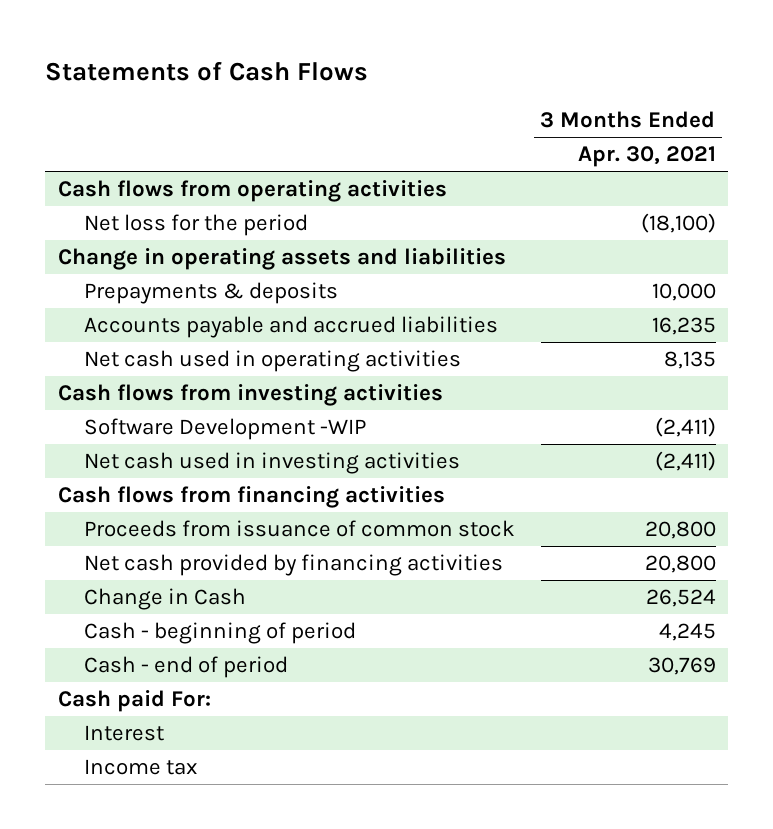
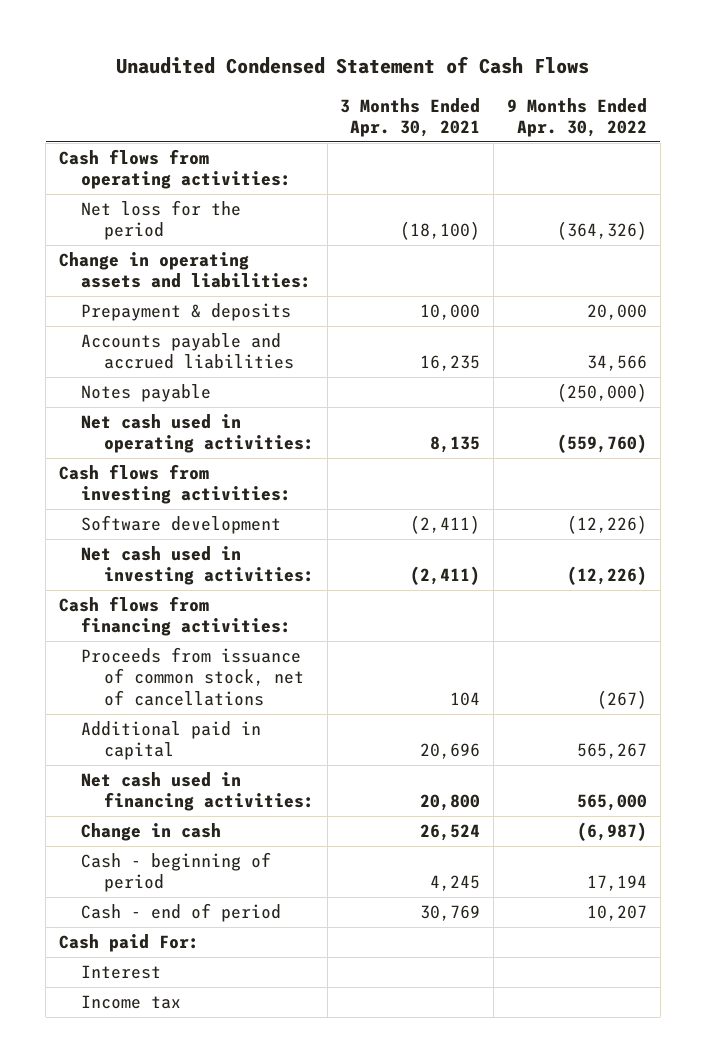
[45,61,369,82] Statements of Cash Flows -> [116,56,590,75] Unaudited Condensed Statement of Cash Flows
none -> [507,97,648,138] 9 Months Ended Apr. 30, 2022
[57,180,447,203] Cash flows from operating activities -> [59,148,292,190] Cash flows from operating activities:
[57,248,506,271] Change in operating assets and liabilities -> [59,251,312,289] Change in operating assets and liabilities:
[84,282,339,305] Prepayments & deposits -> [81,302,292,321] Prepayment & deposits
none -> [81,383,212,402] Notes payable
[84,350,462,373] Net cash used in operating activities -> [81,413,314,454] Net cash used in operating activities:
[57,384,443,407] Cash flows from investing activities -> [59,463,292,505] Cash flows from investing activities:
[84,418,367,441] Software Development -WIP -> [81,514,282,534] Software development
[84,452,461,475] Net cash used in investing activities -> [81,545,314,586] Net cash used in investing activities:
[57,486,445,509] Cash flows from financing activities -> [59,595,292,637] Cash flows from financing activities:
[84,520,516,538] Proceeds from issuance of common stock -> [81,646,304,706] Proceeds from issuance of common stock, net of cancellations
[644,521,716,540] 20,800 -> [450,691,481,706] 104
none -> [81,720,262,761] Additional paid in capital
[84,554,504,577] Net cash provided by financing activities -> [81,771,314,812] Net cash used in financing activities:
[84,588,247,611] Change in Cash -> [81,822,222,841] Change in cash

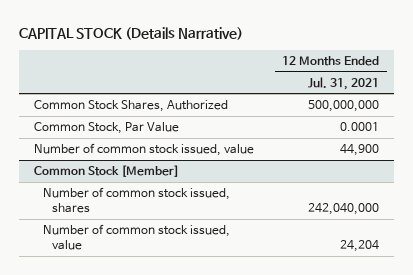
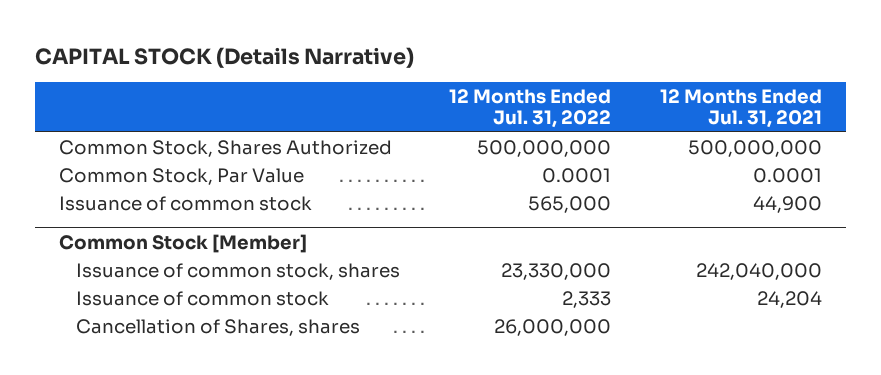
none -> [448,89,611,129] 12 Months Ended Jul. 31, 2022
[33,100,228,113] Common Stock Shares, Authorized -> [59,139,393,157] Common Stock, Shares Authorized
[33,143,254,157] Number of common stock issued, value -> [59,195,313,211] Issuance of common stock
[42,187,230,214] Number of common stock issued, shares -> [76,262,401,280] Issuance of common stock, shares
[42,224,230,251] Number of common stock issued, value -> [76,290,330,306] Issuance of common stock
none -> [76,318,361,336] Cancellation of Shares, shares

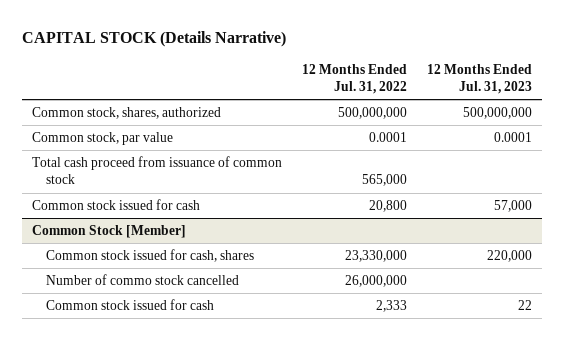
[659,89,822,129] 12 Months Ended Jul. 31, 2021 -> none
none -> [426,63,532,95] 12 Months Ended Jul. 31, 2023
[59,139,393,157] Common Stock, Shares Authorized -> [31,107,221,120] Common stock, shares, authorized
[59,167,305,185] Common Stock, Par Value -> [31,132,173,146] Common stock, par value
none -> [31,156,282,185] Total cash proceed from issuance of common stock
[59,195,313,211] Issuance of common stock -> [31,199,200,211] Common stock issued for cash
[527,195,611,213] 565,000 -> [368,200,407,213] 20,800
[76,318,361,336] Cancellation of Shares, shares -> none
[76,262,401,280] Issuance of common stock, shares -> [46,249,255,263] Common stock issued for cash, shares
none -> [46,274,240,286] Number of commo stock cancelled
[76,290,330,306] Issuance of common stock -> [46,299,215,311] Common stock issued for cash

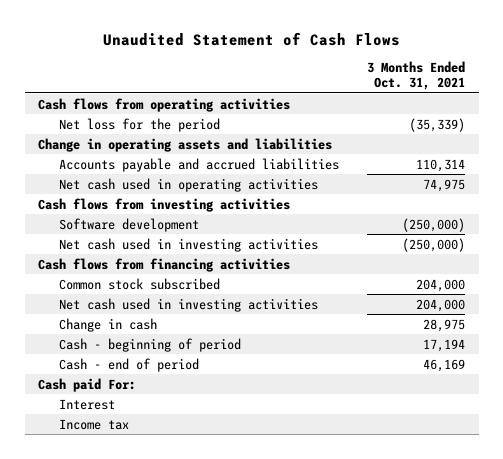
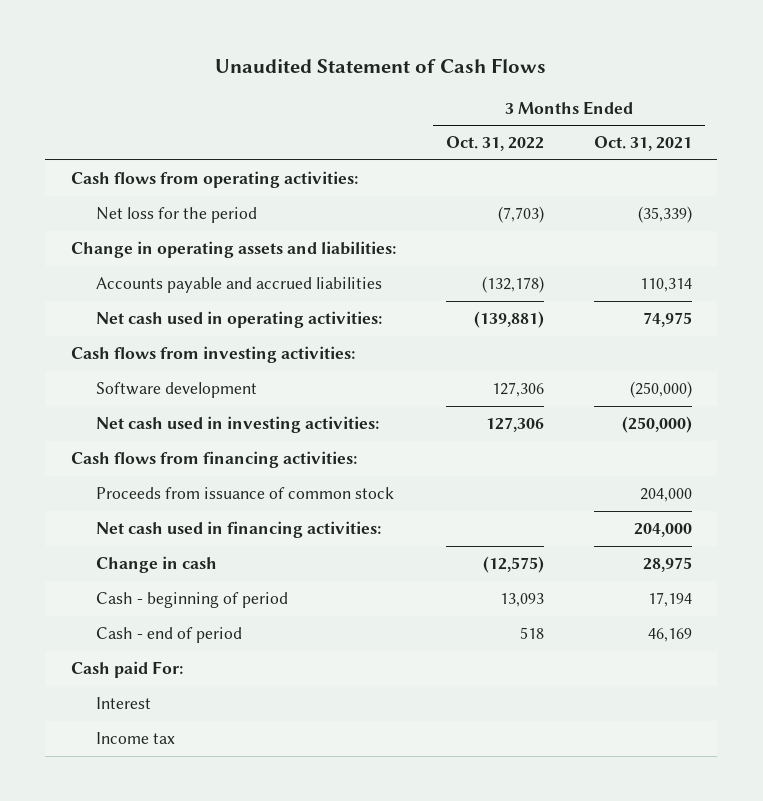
none -> [445,136,544,152] Oct. 31, 2022
[38,97,291,112] Cash flows from operating activities -> [70,171,358,189] Cash flows from operating activities:
[38,137,333,152] Change in operating assets and liabilities -> [70,241,396,259] Change in operating assets and liabilities:
[59,177,319,192] Net cash used in operating activities -> [95,311,382,329] Net cash used in operating activities:
[38,197,291,212] Cash flows from investing activities -> [70,346,355,364] Cash flows from investing activities:
[59,237,319,252] Net cash used in investing activities -> [95,416,379,434] Net cash used in investing activities:
[38,257,291,272] Cash flows from financing activities -> [70,451,357,469] Cash flows from financing activities:
[59,277,221,290] Common stock subscribed -> [95,487,394,500] Proceeds from issuance of common stock
[59,297,319,312] Net cash used in investing activities -> [95,521,381,539] Net cash used in financing activities:

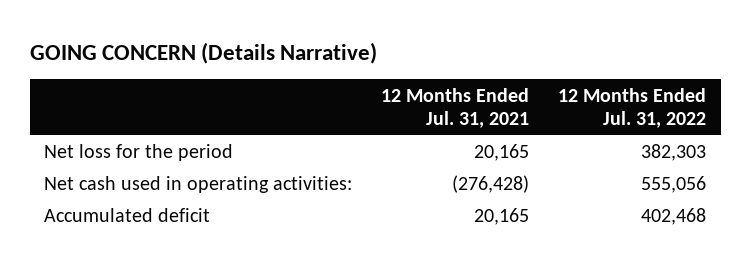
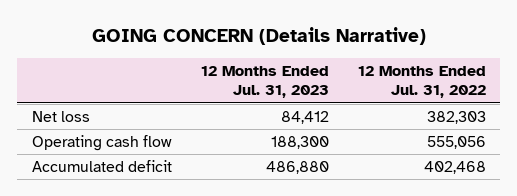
[381,87,530,129] 12 Months Ended Jul. 31, 2021 -> none
none -> [200,65,329,99] 12 Months Ended Jul. 31, 2023
[44,144,234,162] Net loss for the period -> [31,111,90,123] Net loss
[44,176,353,194] Net cash used in operating activities: -> [31,135,172,152] Operating cash flow

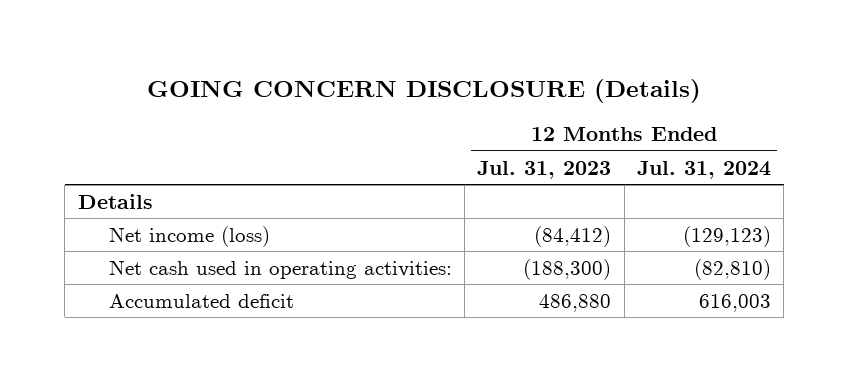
[91,26,426,45] GOING CONCERN (Details Narrative) -> [147,78,702,103] GOING CONCERN DISCLOSURE (Details)
[357,65,486,99] 12 Months Ended Jul. 31, 2022 -> none
none -> [636,160,771,179] Jul. 31, 2024
none -> [77,193,153,209] Details
[31,111,90,123] Net loss -> [108,225,270,247] Net income (loss)
[280,111,329,125] 84,412 -> [534,225,612,247] (84,412)
[31,135,172,152] Operating cash flow -> [108,259,452,279] Net cash used in operating activities:
[270,136,329,150] 188,300 -> [523,258,612,280] (188,300)

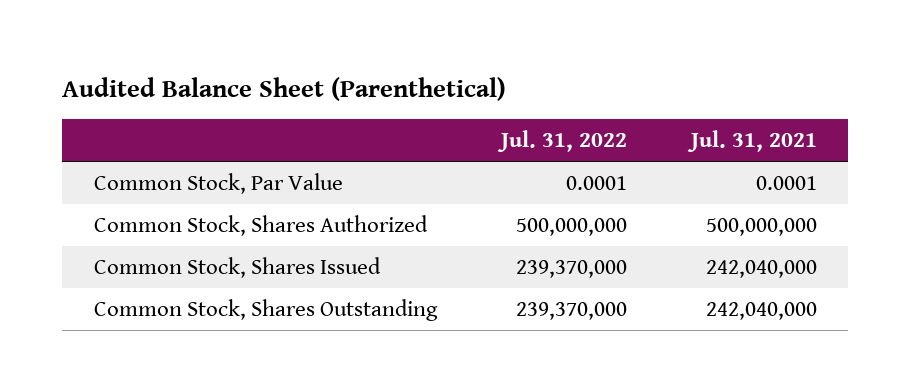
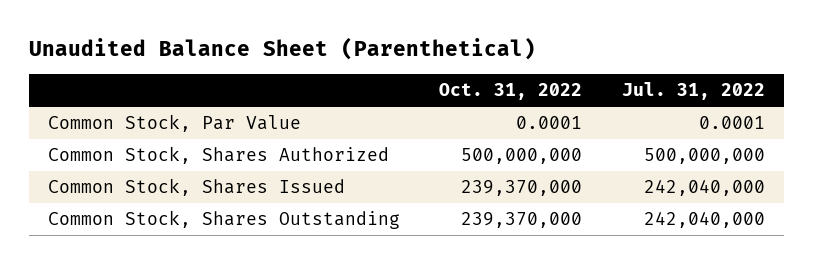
[62,77,507,102] Audited Balance Sheet (Parenthetical) -> [28,37,536,61] Unaudited Balance Sheet (Parenthetical)
[686,130,817,153] Jul. 31, 2021 -> none
none -> [439,83,583,101] Oct. 31, 2022
[515,259,627,278] 239,370,000 -> [643,179,765,197] 242,040,000
[515,301,627,320] 239,370,000 -> [643,211,765,229] 242,040,000

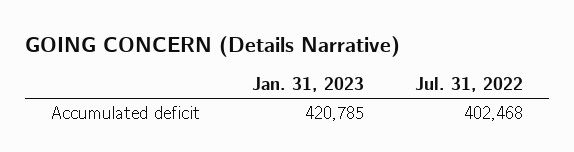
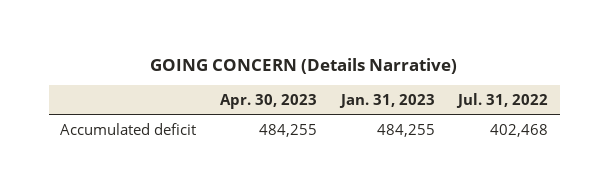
none -> [220,94,318,110] Apr. 30, 2023
[304,106,364,122] 420,785 -> [376,123,435,137] 484,255

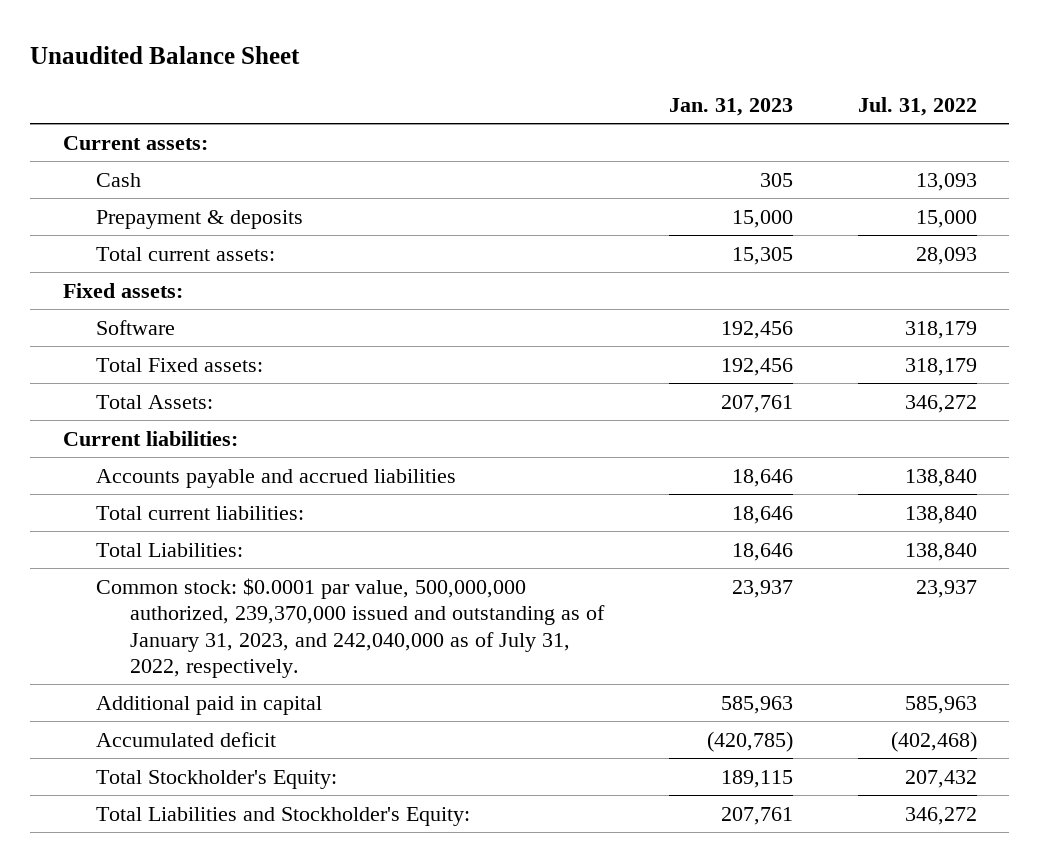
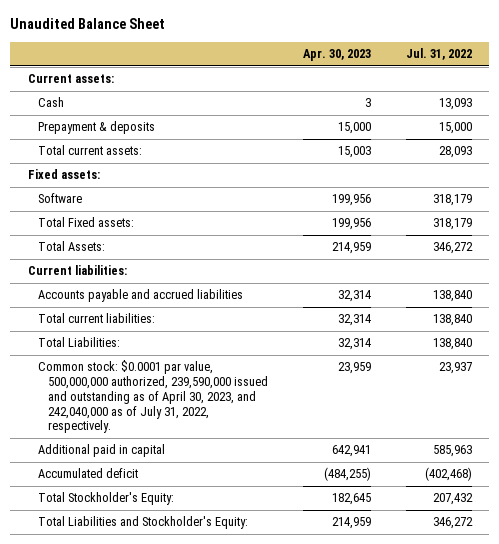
[668,97,793,116] Jan. 31, 2023 -> none
none -> [302,49,371,62] Apr. 30, 2023
[96,577,605,678] Common stock: $0.0001 par value, 500,000,000 authorized, 239,370,000 issued and outstanding as of January 31, 2023, and 242,040,000 as of July 31, 2022, respectively. -> [37,360,269,434] Common stock: $0.0001 par value, 500,000,000 authorized, 239,590,000 issued and outstanding as of April 30, 2023, and 242,040,000 as of July 31, 2022, respectively.

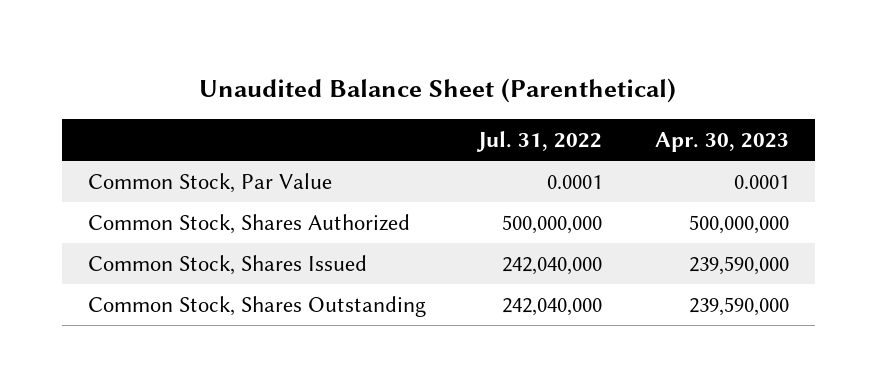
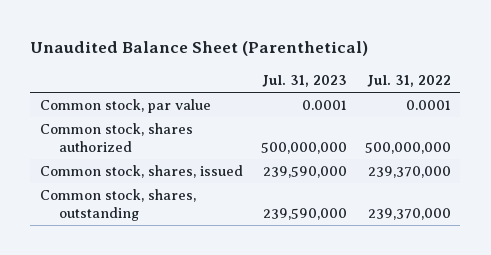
[654,131,789,152] Apr. 30, 2023 -> none
none -> [261,75,347,88] Jul. 31, 2023
[87,172,332,193] Common Stock, Par Value -> [39,99,211,114] Common stock, par value
[87,213,410,234] Common Stock, Shares Authorized -> [39,123,193,153] Common stock, shares authorized
[87,254,367,275] Common Stock, Shares Issued -> [39,165,243,179] Common stock, shares, issued
[502,256,603,275] 242,040,000 -> [368,166,452,179] 239,370,000
[87,295,426,317] Common Stock, Shares Outstanding -> [39,189,196,222] Common stock, shares, outstanding
[502,297,603,316] 242,040,000 -> [368,208,452,221] 239,370,000

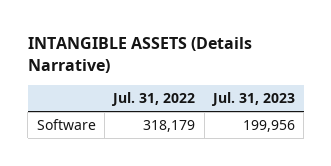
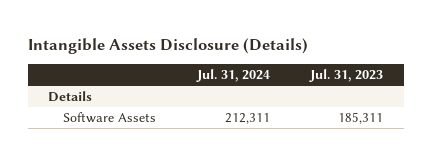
[27,37,252,74] INTANGIBLE ASSETS (Details Narrative) -> [27,37,308,54] Intangible Assets Disclosure (Details)
[111,92,196,107] Jul. 31, 2022 -> none
none -> [195,68,270,82] Jul. 31, 2024
none -> [47,91,92,103] Details
[36,119,96,131] Software -> [63,112,157,124] Software Assets
[242,120,295,133] 199,956 -> [338,112,384,125] 185,311

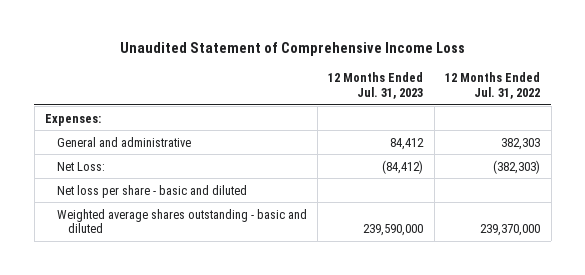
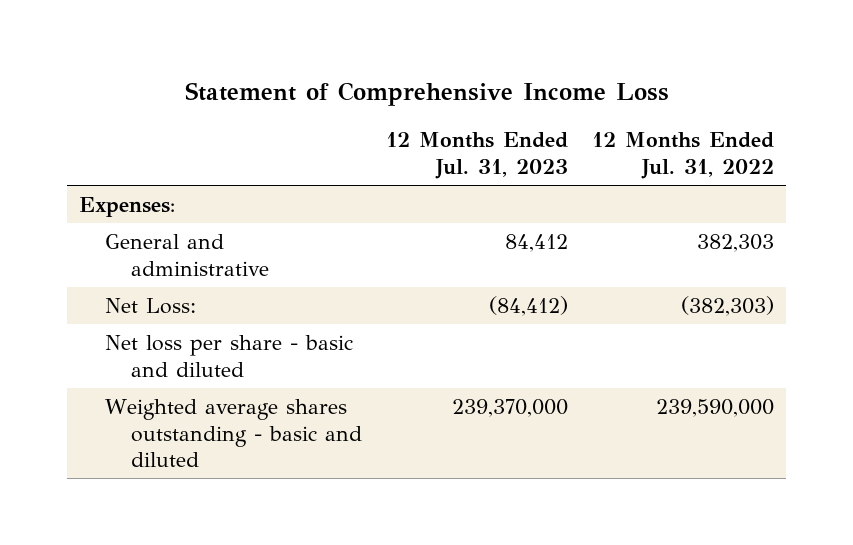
[119,42,465,57] Unaudited Statement of Comprehensive Income Loss -> [184,81,669,106] Statement of Comprehensive Income Loss
[363,224,424,237] 239,590,000 -> [452,398,569,417] 239,370,000
[480,224,541,237] 239,370,000 -> [656,398,775,417] 239,590,000

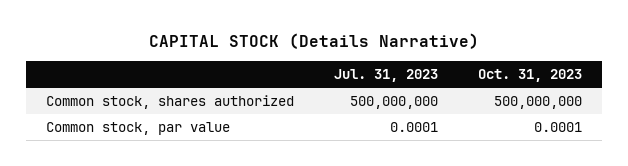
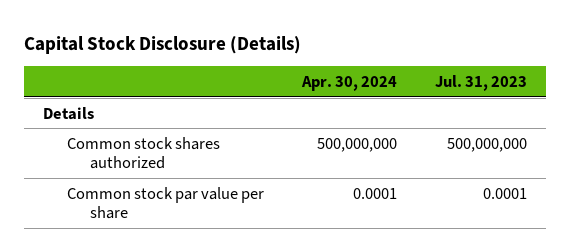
[149,33,480,50] CAPITAL STOCK (Details Narrative) -> [24,35,302,54] Capital Stock Disclosure (Details)
[478,69,583,83] Oct. 31, 2023 -> none
none -> [300,75,397,91] Apr. 30, 2024
none -> [43,106,95,120] Details
[46,95,295,110] Common stock, shares authorized -> [66,136,220,170] Common stock shares authorized
[46,122,231,136] Common stock, par value -> [66,186,264,220] Common stock par value per share

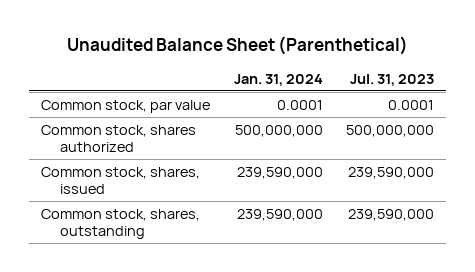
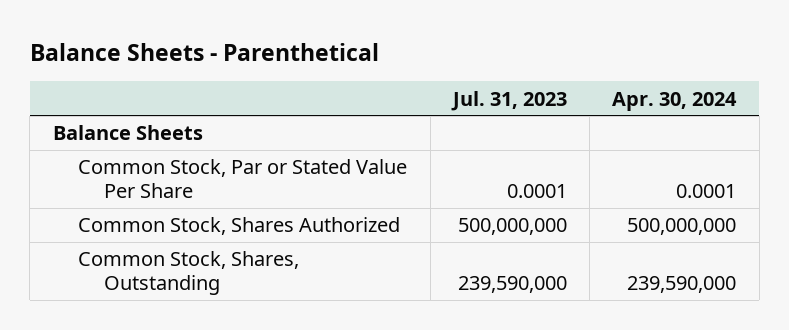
[66,36,408,56] Unaudited Balance Sheet (Parenthetical) -> [29,43,379,62] Balance Sheets - Parenthetical
[233,73,323,86] Jan. 31, 2024 -> none
none -> [612,91,738,111] Apr. 30, 2024
[40,166,200,194] Common stock, shares, issued -> none
none -> [52,125,203,141] Balance Sheets
[40,99,210,113] Common stock, par value -> [78,159,408,198] Common Stock, Par or Stated Value Per Share
[40,124,196,152] Common stock, shares authorized -> [78,217,401,236] Common Stock, Shares Authorized
[40,208,200,239] Common stock, shares, outstanding -> [78,251,300,295] Common Stock, Shares, Outstanding

